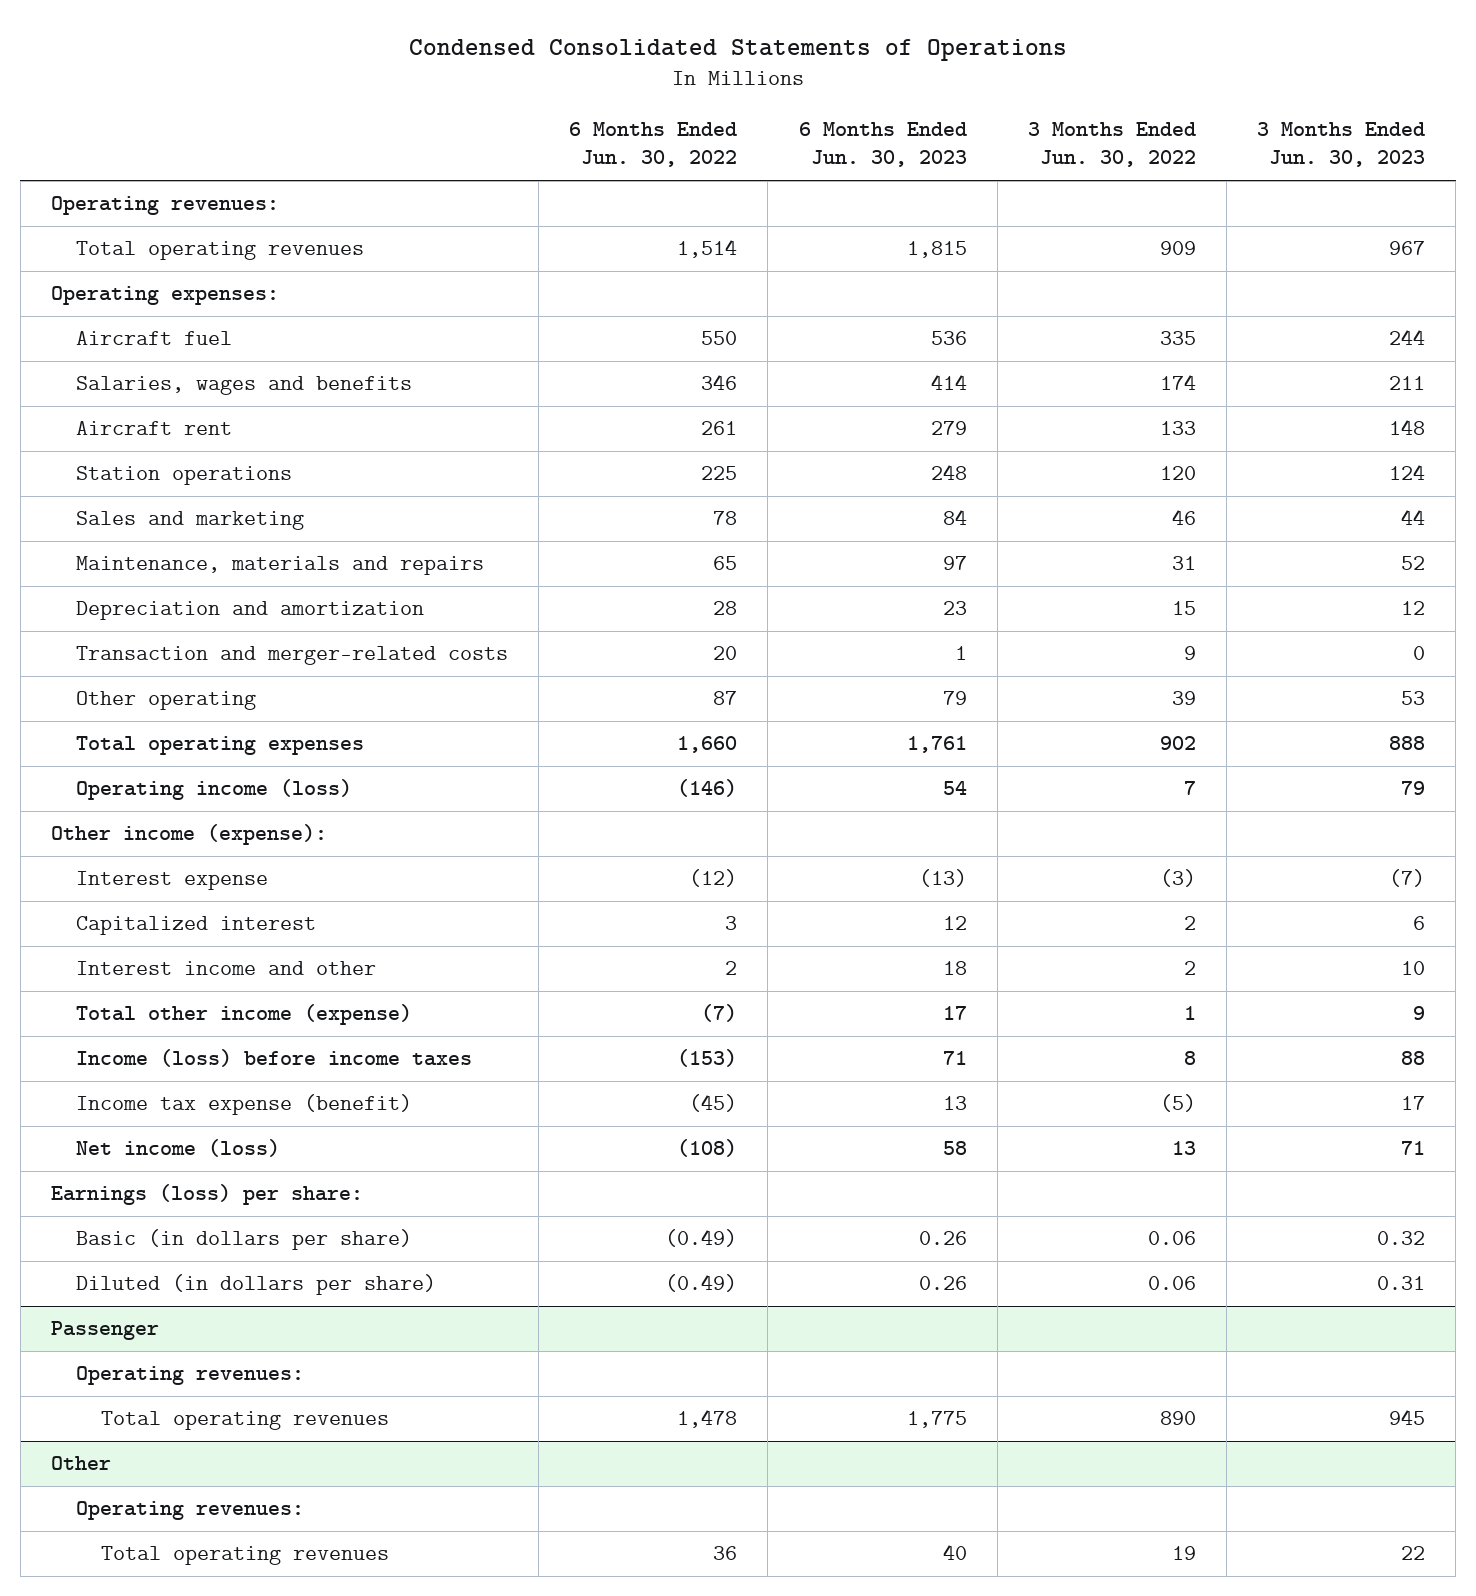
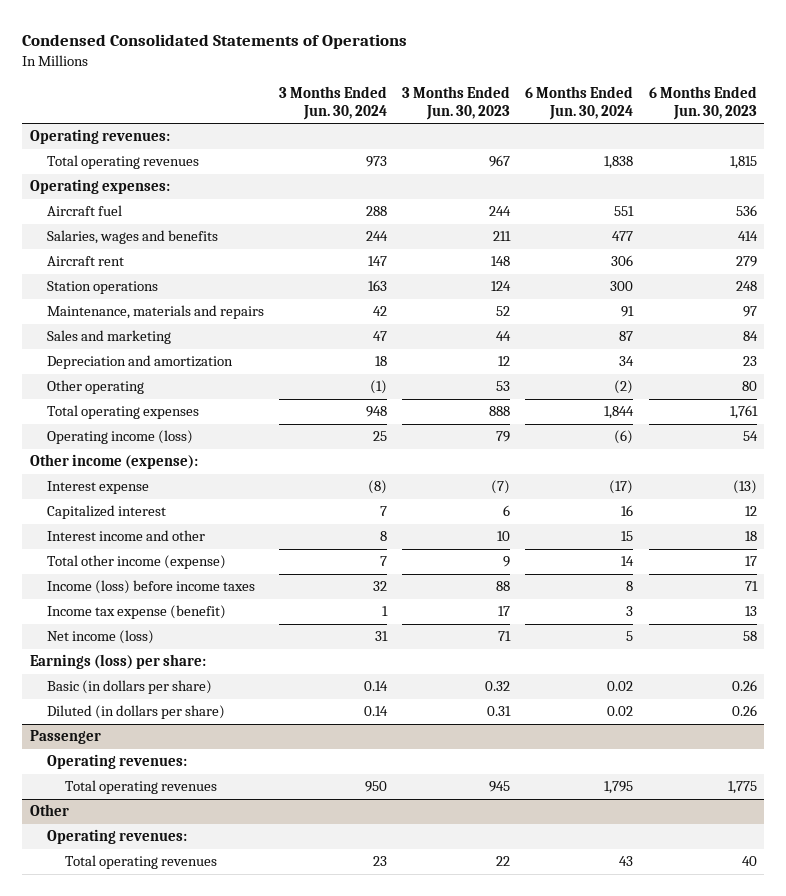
[569,122,738,168] 6 Months Ended Jun. 30, 2022 -> none
[1027,122,1196,168] 3 Months Ended Jun. 30, 2022 -> none
none -> [279,86,388,120] 3 Months Ended Jun. 30, 2024
none -> [525,86,634,120] 6 Months Ended Jun. 30, 2024
[76,511,305,531] Sales and marketing -> [47,330,172,345] Sales and marketing
[76,646,509,666] Transaction and merger-related costs -> none
[942,691,967,706] 79 -> [741,381,757,392] 80

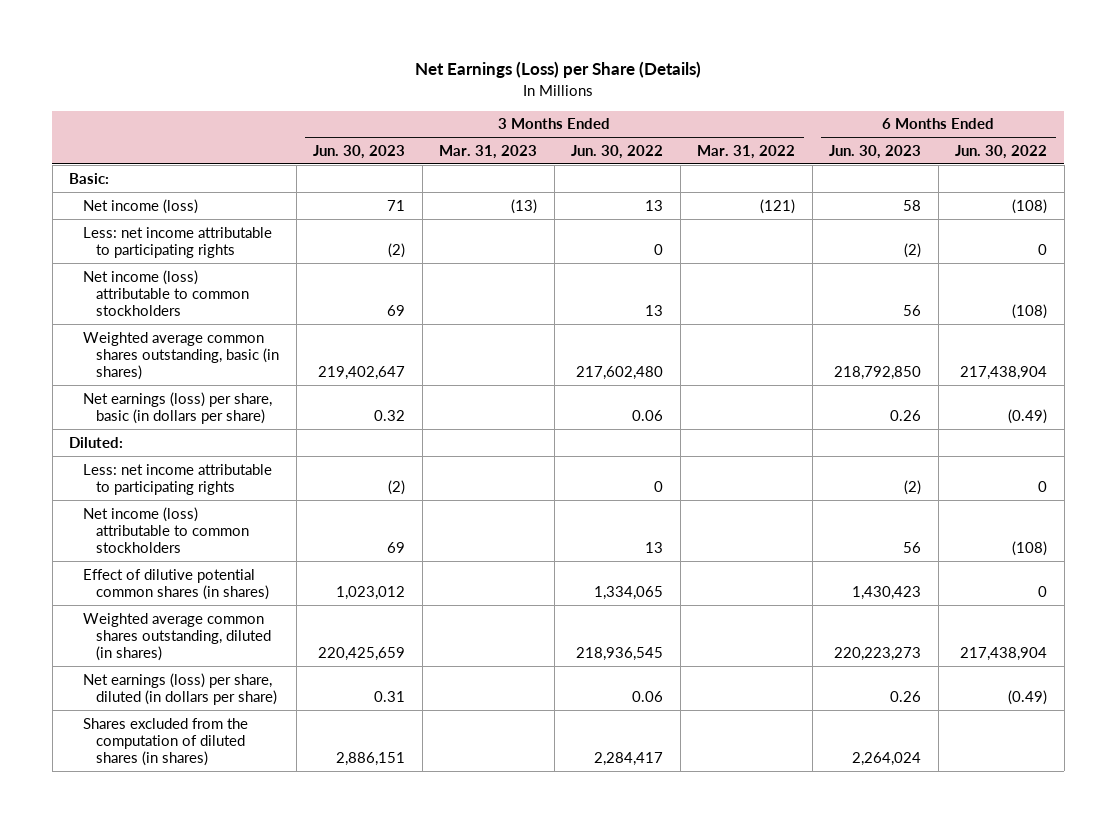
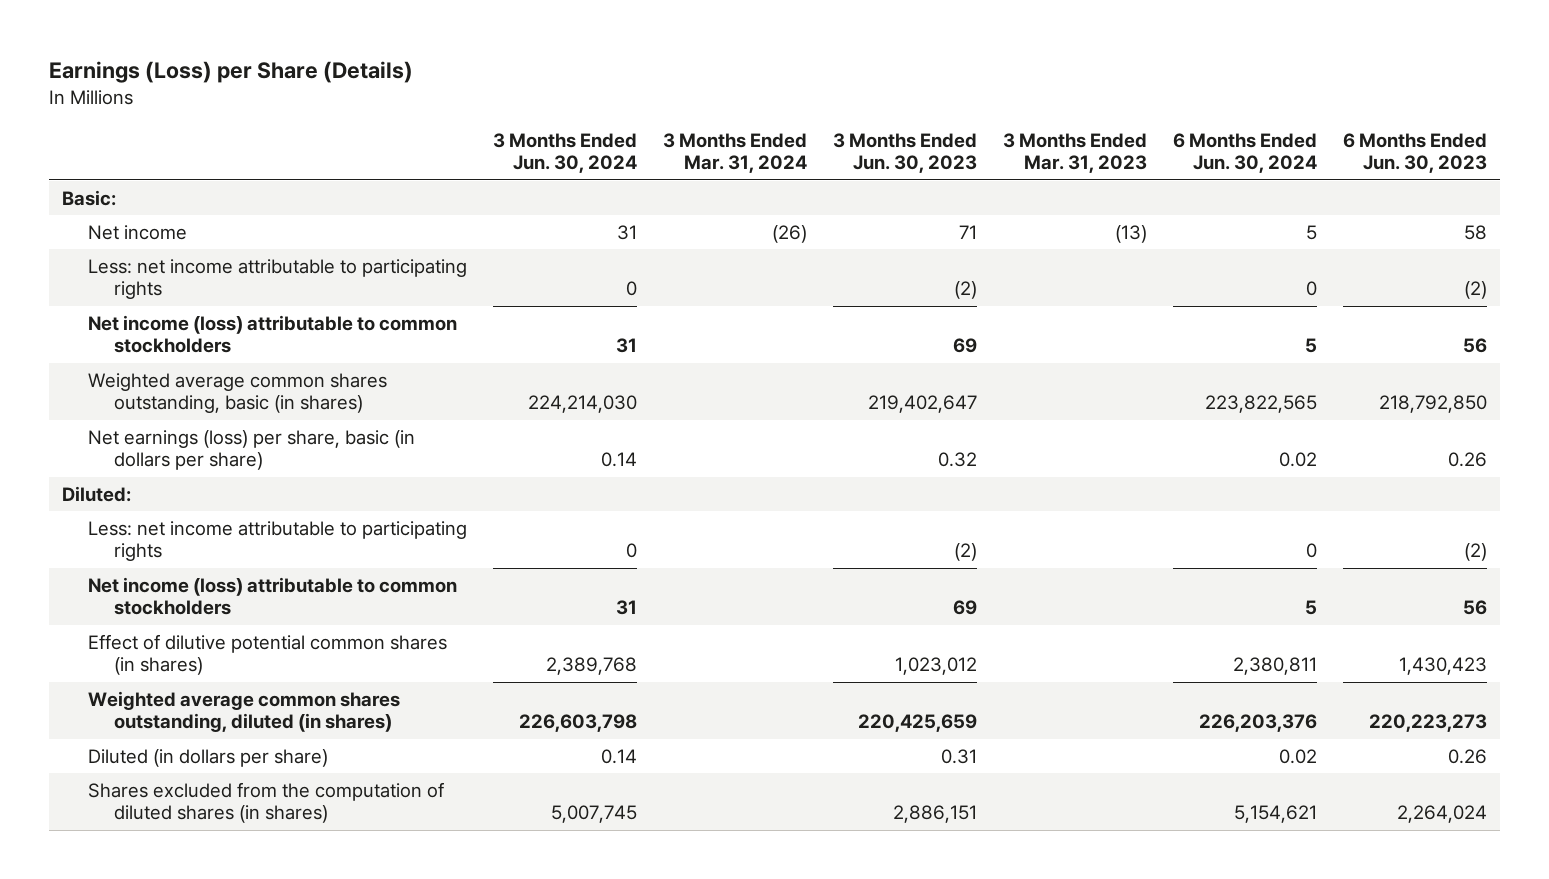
[415,61,702,79] Net Earnings (Loss) per Share (Details) -> [48,61,413,84] Earnings (Loss) per Share (Details)
[571,145,664,160] Jun. 30, 2022 -> none
[697,145,796,160] Mar. 31, 2022 -> none
[955,145,1048,160] Jun. 30, 2022 -> none
none -> [493,132,638,174] 3 Months Ended Jun. 30, 2024
none -> [662,132,807,174] 3 Months Ended Mar. 31, 2024
none -> [1172,132,1317,174] 6 Months Ended Jun. 30, 2024
[82,198,198,214] Net income (loss) -> [88,224,188,240] Net income
[82,672,278,706] Net earnings (loss) per share, diluted (in dollars per share) -> [88,748,329,767] Diluted (in dollars per share)

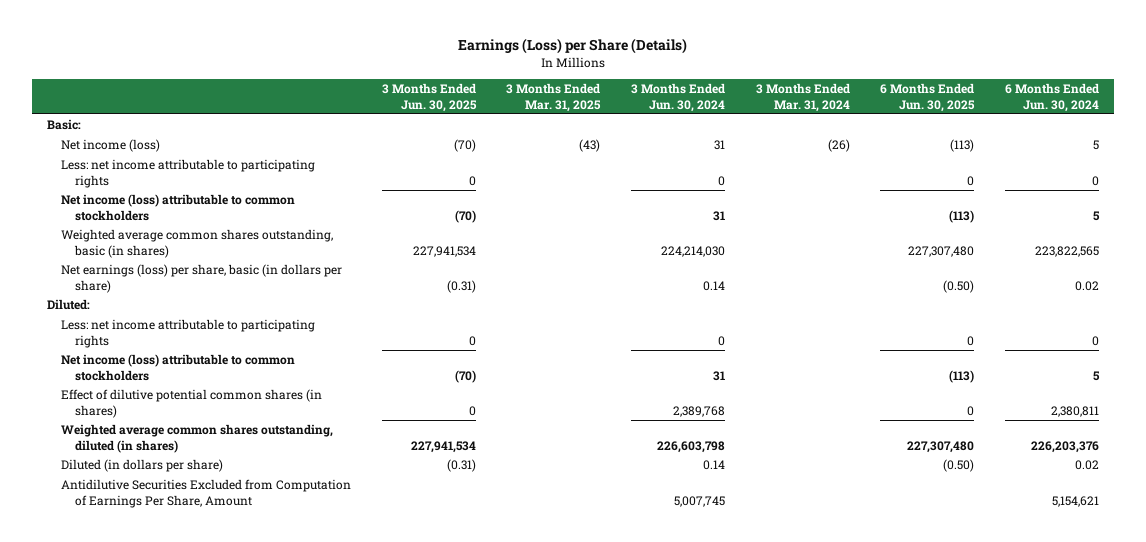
[832,132,977,174] 3 Months Ended Jun. 30, 2023 -> none
[1002,132,1147,174] 3 Months Ended Mar. 31, 2023 -> none
[1342,132,1487,174] 6 Months Ended Jun. 30, 2023 -> none
none -> [381,82,477,112] 3 Months Ended Jun. 30, 2025
none -> [506,82,602,112] 3 Months Ended Mar. 31, 2025
none -> [880,82,976,112] 6 Months Ended Jun. 30, 2025
[88,224,188,240] Net income -> [61,139,161,153] Net income (loss)
[88,781,445,824] Shares excluded from the computation of diluted shares (in shares) -> [61,479,352,508] Antidilutive Securities Excluded from Computation of Earnings Per Share, Amount

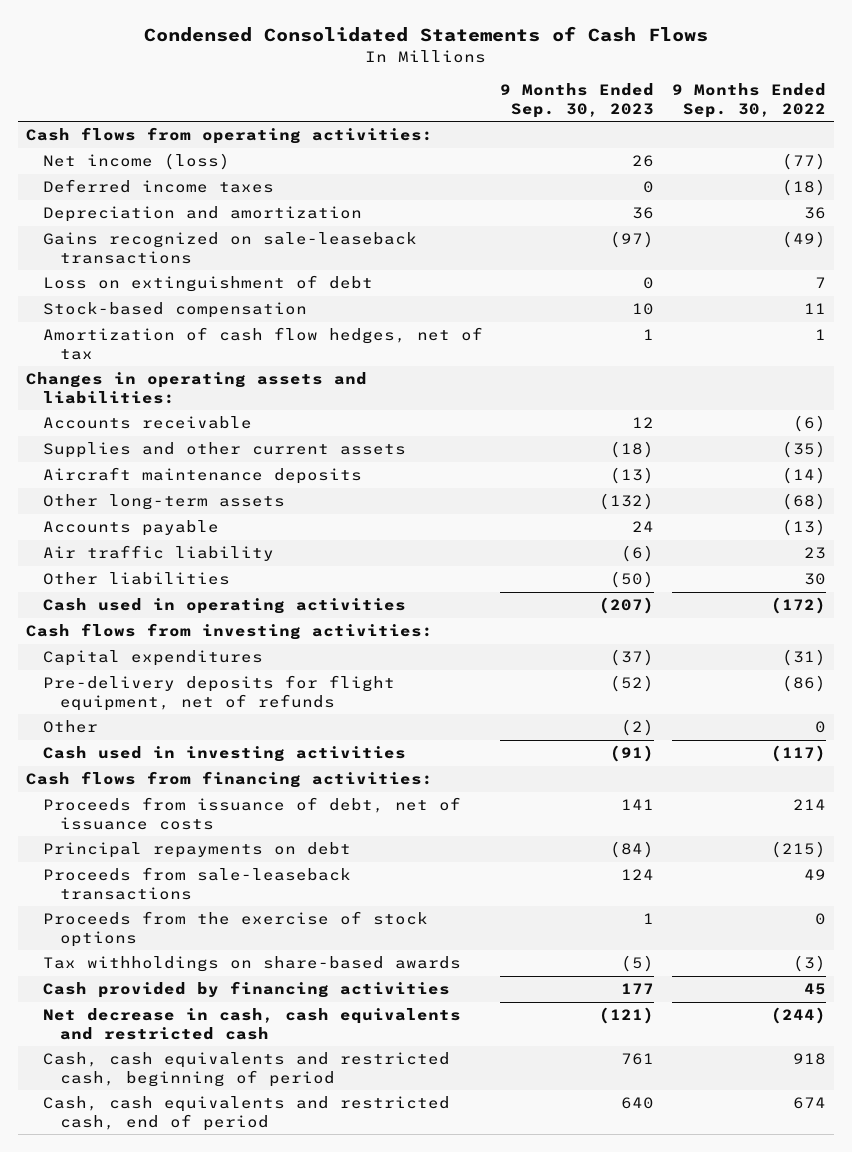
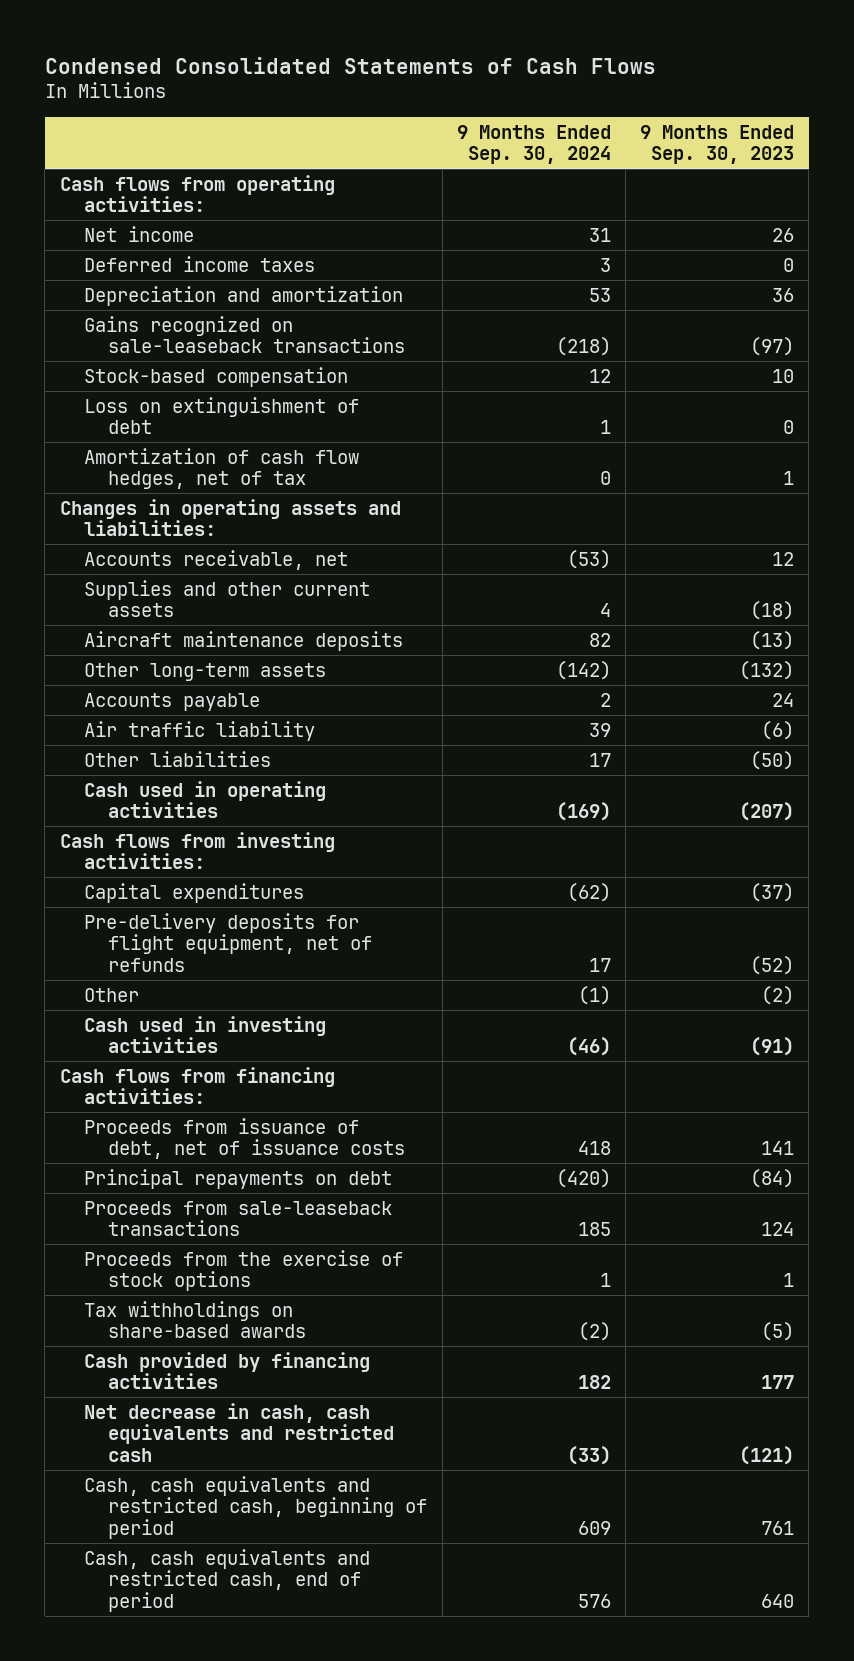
[671,83,826,118] 9 Months Ended Sep. 30, 2022 -> none
none -> [456,124,611,165] 9 Months Ended Sep. 30, 2024
[42,153,230,171] Net income (loss) -> [83,225,194,242] Net income
[42,275,373,293] Loss on extinguishment of debt -> [83,396,359,435] Loss on extinguishment of debt
[42,416,252,430] Accounts receivable -> [83,549,348,570] Accounts receivable, net

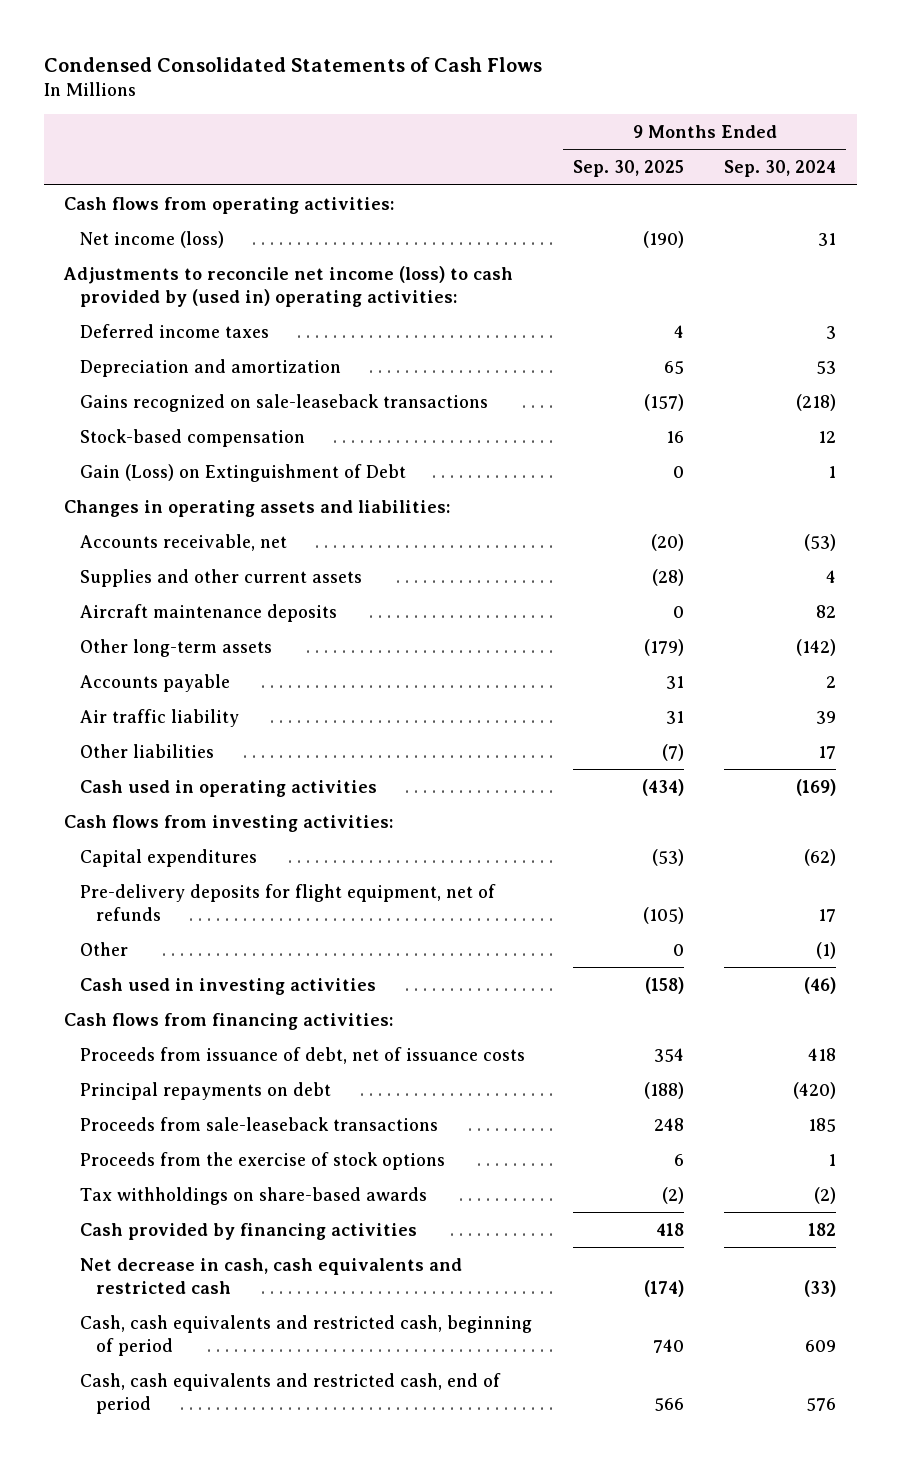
[640,124,795,165] 9 Months Ended Sep. 30, 2023 -> none
none -> [572,160,684,178] Sep. 30, 2025
[83,225,194,242] Net income -> [80,230,225,248] Net income (loss)
none -> [63,265,514,307] Adjustments to reconcile net income (loss) to cash provided by (used in) operating activities:
[83,447,359,490] Amortization of cash flow hedges, net of tax -> none
[83,396,359,435] Loss on extinguishment of debt -> [80,463,407,482] Gain (Loss) on Extinguishment of Debt

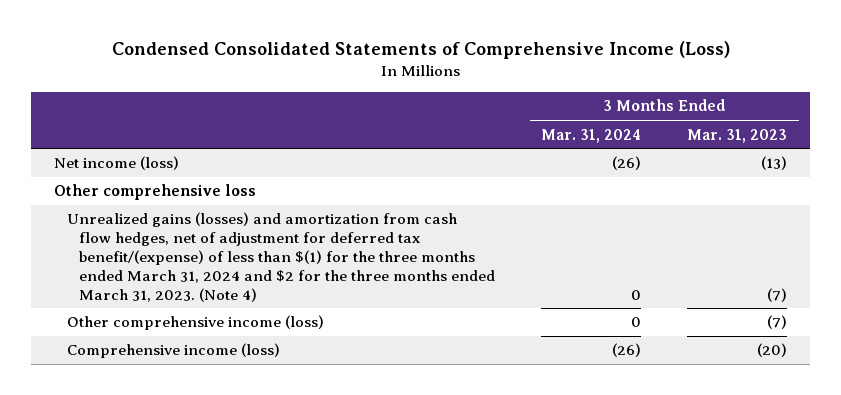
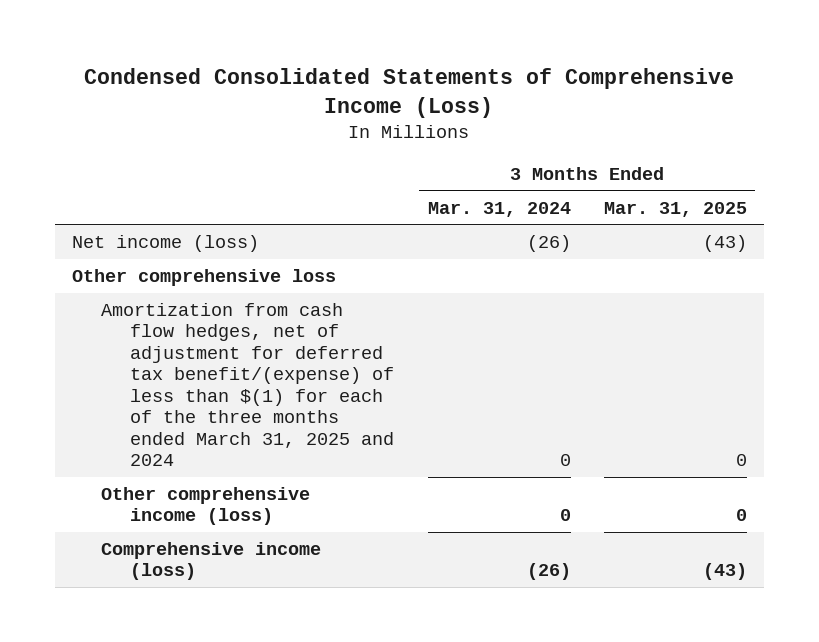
[687,128,788,143] Mar. 31, 2023 -> none
none -> [603,201,747,217] Mar. 31, 2025
[66,212,496,302] Unrealized gains (losses) and amortization from cash flow hedges, net of adjustment for deferred tax benefit/(expense) of less than $(1) for the three months ended March 31, 2024 and $2 for the three months ended March 31, 2023. (Note 4) -> [101,303,395,467] Amortization from cash flow hedges, net of adjustment for deferred tax benefit/(expense) of less than $(1) for each of the three months ended March 31, 2025 and 2024

